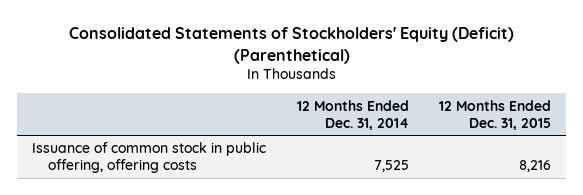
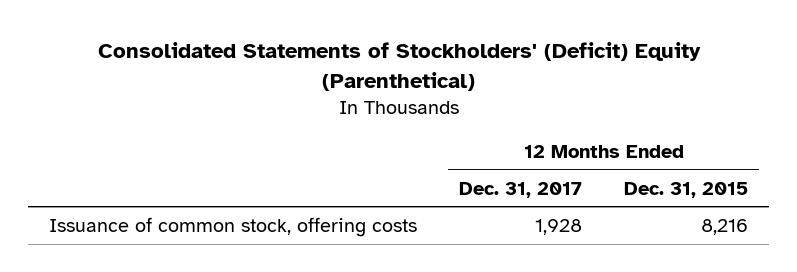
[68,26,514,64] Consolidated Statements of Stockholders' Equity (Deficit) (Parenthetical) -> [97,41,701,91] Consolidated Statements of Stockholders' (Deficit) Equity (Parenthetical)
[296,99,409,130] 12 Months Ended Dec. 31, 2014 -> none
none -> [459,181,583,198] Dec. 31, 2017
[32,142,267,174] Issuance of common stock in public offering, offering costs -> [48,216,417,237] Issuance of common stock, offering costs

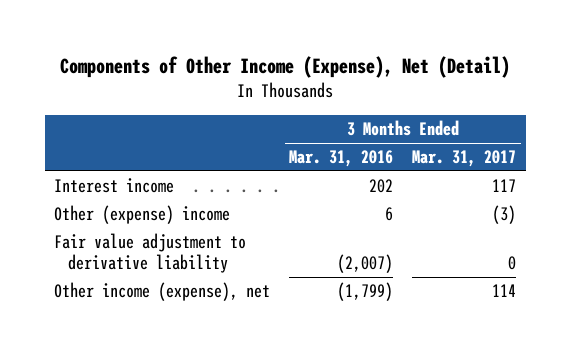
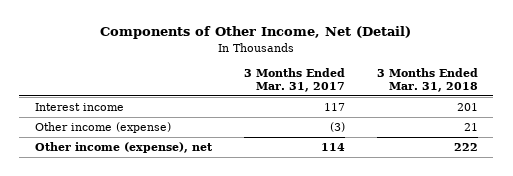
[60,55,511,78] Components of Other Income (Expense), Net (Detail) -> [100,26,412,40] Components of Other Income, Net (Detail)
[289,150,394,168] Mar. 31, 2016 -> none
none -> [376,67,478,92] 3 Months Ended Mar. 31, 2018
[54,233,247,274] Fair value adjustment to derivative liability -> none
[54,205,231,225] Other (expense) income -> [34,121,171,133] Other income (expense)

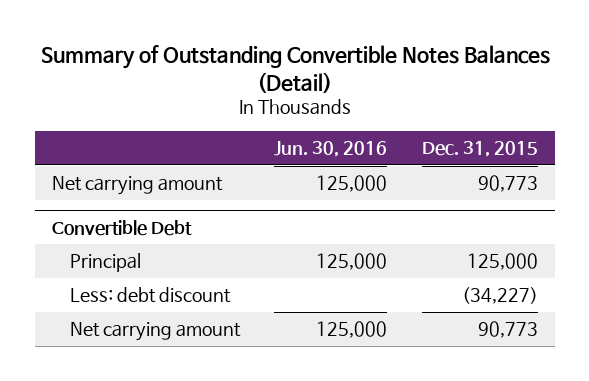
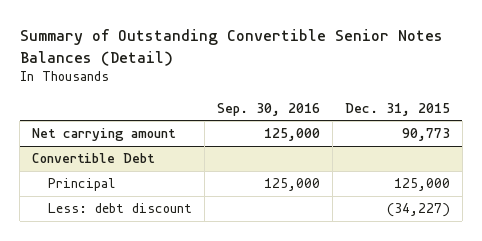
[40,45,550,93] Summary of Outstanding Convertible Notes Balances (Detail) -> [19,29,443,66] Summary of Outstanding Convertible Senior Notes Balances (Detail)
[274,141,388,158] Jun. 30, 2016 -> none
none -> [216,102,320,116] Sep. 30, 2016
[70,322,242,342] Net carrying amount -> none

